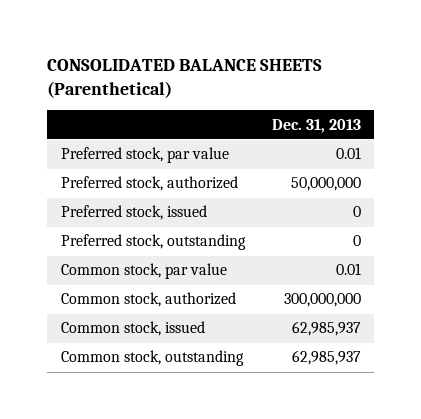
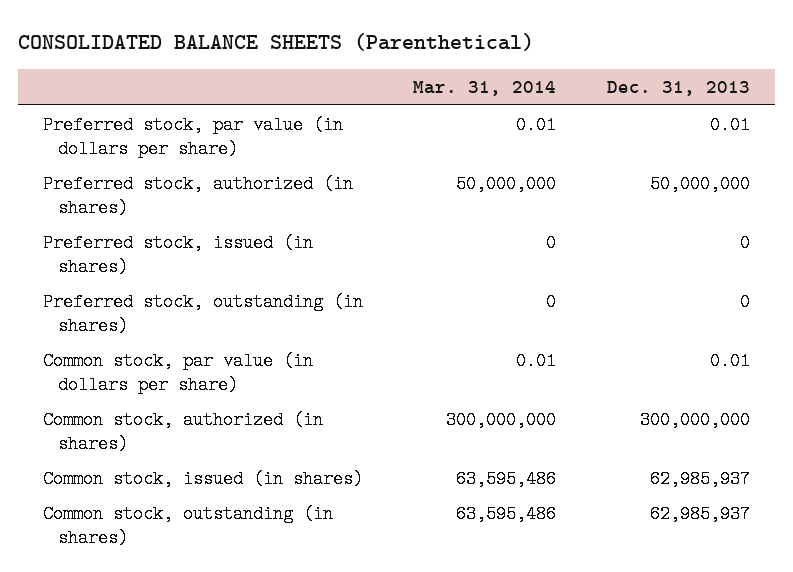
none -> [413,81,557,97] Mar. 31, 2014
[60,147,229,164] Preferred stock, par value -> [43,115,344,158] Preferred stock, par value (in dollars per share)
[60,176,238,192] Preferred stock, authorized -> [43,174,354,217] Preferred stock, authorized (in shares)
[60,205,207,221] Preferred stock, issued -> [43,233,314,276] Preferred stock, issued (in shares)
[60,234,246,251] Preferred stock, outstanding -> [43,292,364,335] Preferred stock, outstanding (in shares)
[60,263,227,280] Common stock, par value -> [43,351,314,394] Common stock, par value (in dollars per share)
[60,292,236,308] Common stock, authorized -> [43,410,324,453] Common stock, authorized (in shares)
[60,321,205,337] Common stock, issued -> [43,469,364,488] Common stock, issued (in shares)
[60,350,244,367] Common stock, outstanding -> [43,504,334,547] Common stock, outstanding (in shares)

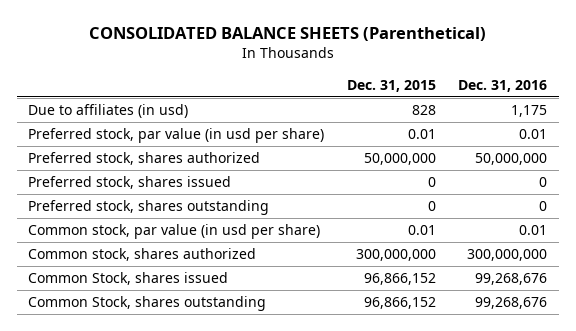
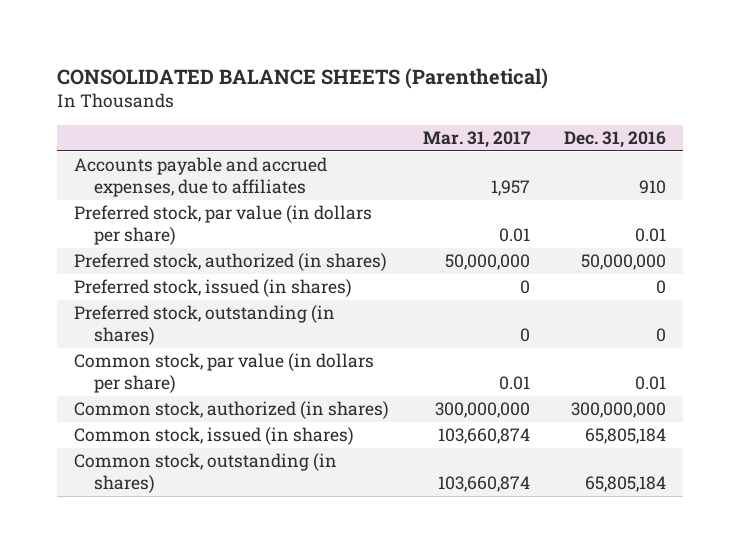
[346,79,436,92] Dec. 31, 2015 -> none
none -> [422,131,531,149] Mar. 31, 2017
[28,104,189,119] Due to affiliates (in usd) -> none
none -> [73,157,327,197] Accounts payable and accrued expenses, due to affiliates
[28,128,325,144] Preferred stock, par value (in usd per share) -> [73,205,372,245] Preferred stock, par value (in dollars per share)
[28,152,261,166] Preferred stock, shares authorized -> [73,253,387,272] Preferred stock, authorized (in shares)
[28,176,232,190] Preferred stock, shares issued -> [73,279,352,298] Preferred stock, issued (in shares)
[28,200,270,216] Preferred stock, shares outstanding -> [73,305,335,345] Preferred stock, outstanding (in shares)
[28,224,321,240] Common stock, par value (in usd per share) -> [73,353,374,393] Common stock, par value (in dollars per share)
[28,248,257,262] Common stock, shares authorized -> [73,401,389,420] Common stock, authorized (in shares)
[28,272,229,286] Common Stock, shares issued -> [73,427,354,446] Common stock, issued (in shares)
[475,273,548,286] 99,268,676 -> [584,428,666,445] 65,805,184
[28,296,267,312] Common Stock, shares outstanding -> [73,453,337,493] Common stock, outstanding (in shares)
[475,297,548,310] 99,268,676 -> [584,475,666,492] 65,805,184

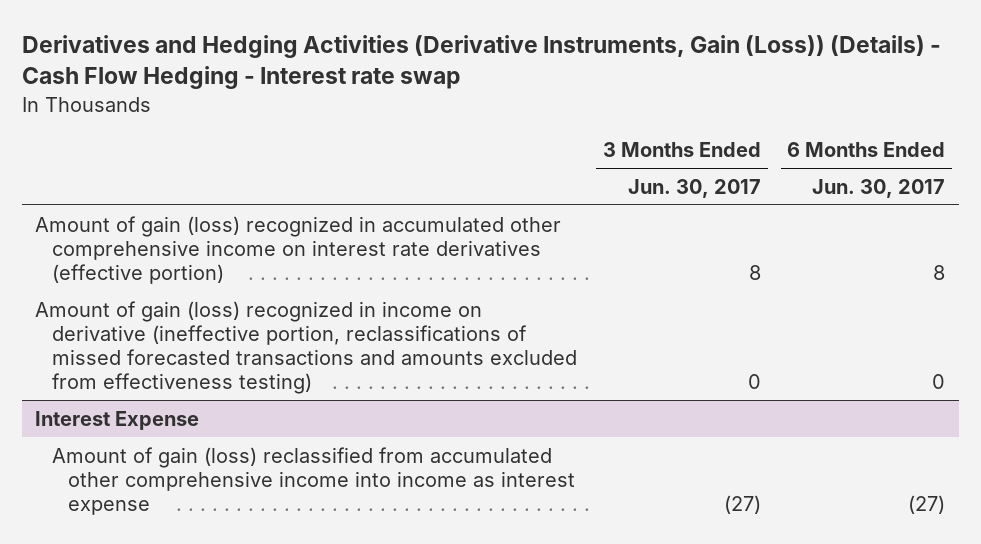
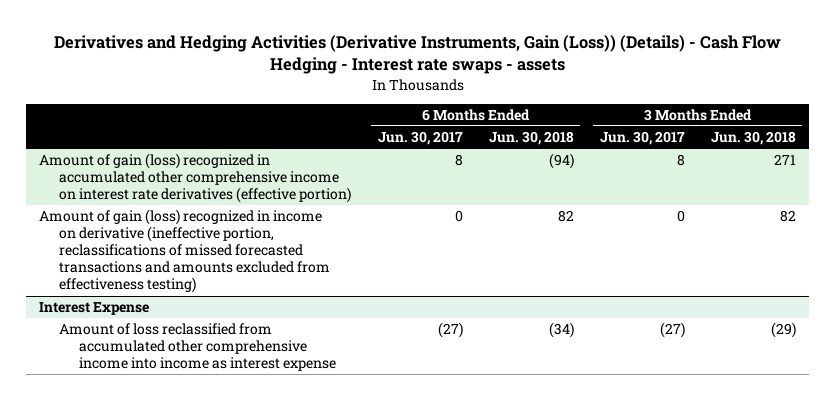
[22,35,942,90] Derivatives and Hedging Activities (Derivative Instruments, Gain (Loss)) (Details) - Cash Flow Hedging - Interest rate swap -> [53,35,781,75] Derivatives and Hedging Activities (Derivative Instruments, Gain (Loss)) (Details) - Cash Flow Hedging - Interest rate swaps - assets
none -> [488,131,574,146] Jun. 30, 2018
none -> [710,131,796,146] Jun. 30, 2018
[51,446,575,515] Amount of gain (loss) reclassified from accumulated other comprehensive income into income as interest expense -> [59,323,337,372] Amount of loss reclassified from accumulated other comprehensive income into income as interest expense

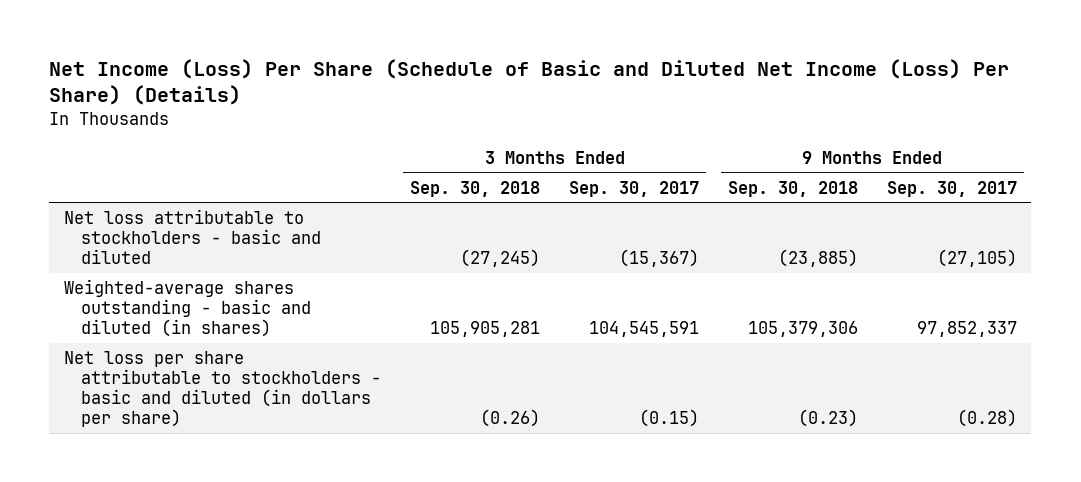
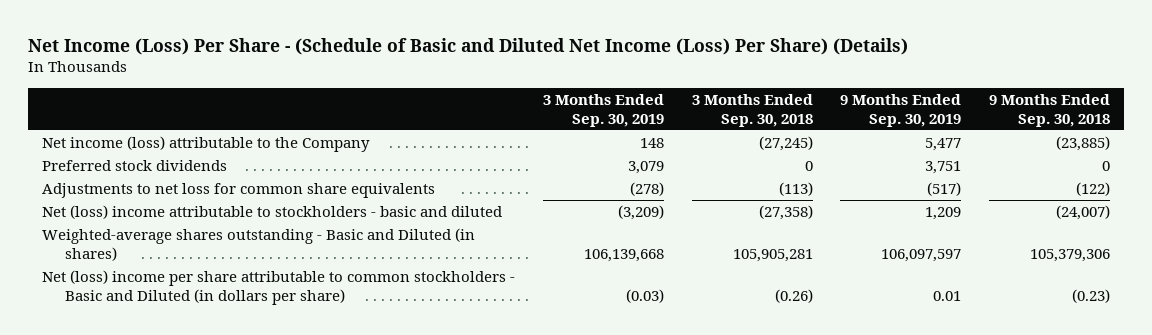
[49,58,1010,106] Net Income (Loss) Per Share (Schedule of Basic and Diluted Net Income (Loss) Per Share) (Details) -> [28,37,909,55] Net Income (Loss) Per Share - (Schedule of Basic and Diluted Net Income (Loss) Per Share) (Details)
[569,180,700,197] Sep. 30, 2017 -> none
[886,180,1017,197] Sep. 30, 2017 -> none
none -> [542,93,664,127] 3 Months Ended Sep. 30, 2019
none -> [840,93,962,127] 9 Months Ended Sep. 30, 2019
[63,209,322,264] Net loss attributable to stockholders - basic and diluted -> [42,136,371,153] Net income (loss) attributable to the Company
none -> [42,160,228,172] Preferred stock dividends
none -> [42,183,436,199] Adjustments to net loss for common share equivalents
none -> [42,205,503,220] Net (loss) income attributable to stockholders - basic and diluted
[63,279,312,337] Weighted-average shares outstanding - basic and diluted (in shares) -> [42,228,476,261] Weighted-average shares outstanding - Basic and Diluted (in shares)
[63,351,382,427] Net loss per share attributable to stockholders - basic and diluted (in dollars per share) -> [42,270,516,305] Net (loss) income per share attributable to common stockholders - Basic and Diluted (in dollars per share)

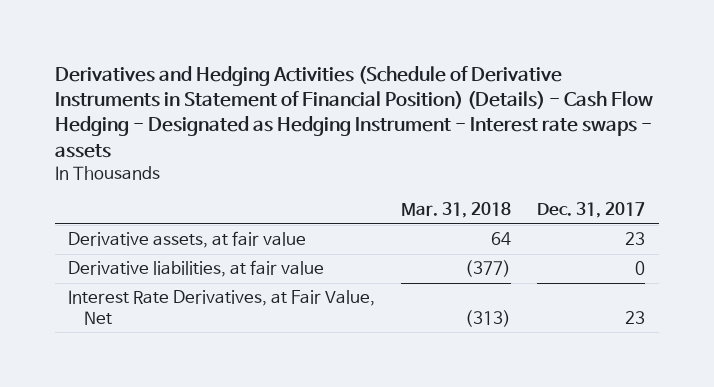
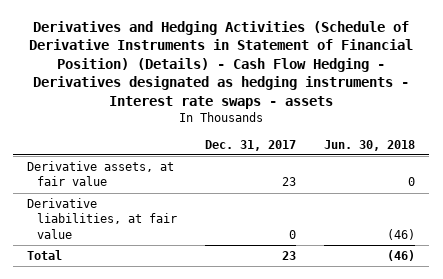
[55,65,654,158] Derivatives and Hedging Activities (Schedule of Derivative Instruments in Statement of Financial Position) (Details) - Cash Flow Hedging - Designated as Hedging Instrument - Interest rate swaps - assets -> [29,20,414,109] Derivatives and Hedging Activities (Schedule of Derivative Instruments in Statement of Financial Position) (Details) - Cash Flow Hedging - Derivatives designated as hedging instruments - Interest rate swaps - assets
[401,202,512,219] Mar. 31, 2018 -> none
none -> [324,139,416,151] Jun. 30, 2018
[68,290,376,325] Interest Rate Derivatives, at Fair Value, Net -> [27,249,63,260] Total

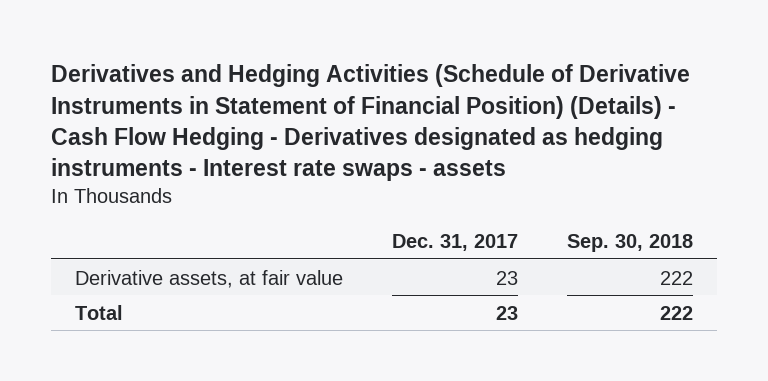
[324,139,416,151] Jun. 30, 2018 -> none
none -> [566,233,693,252] Sep. 30, 2018
[27,197,177,239] Derivative liabilities, at fair value -> none

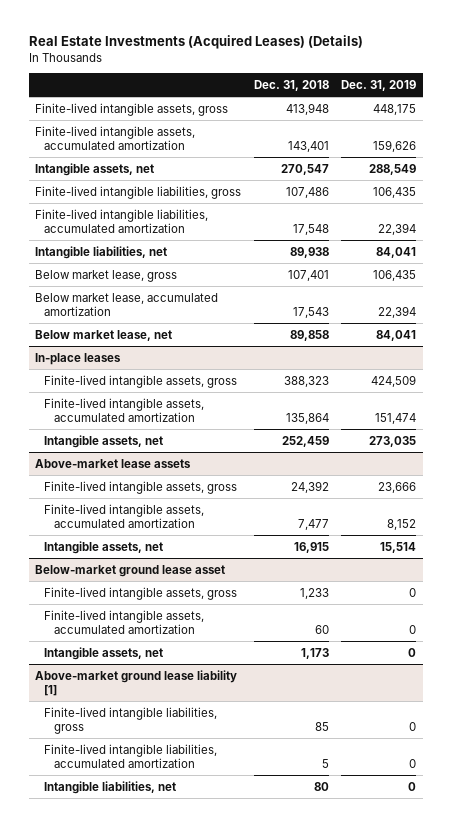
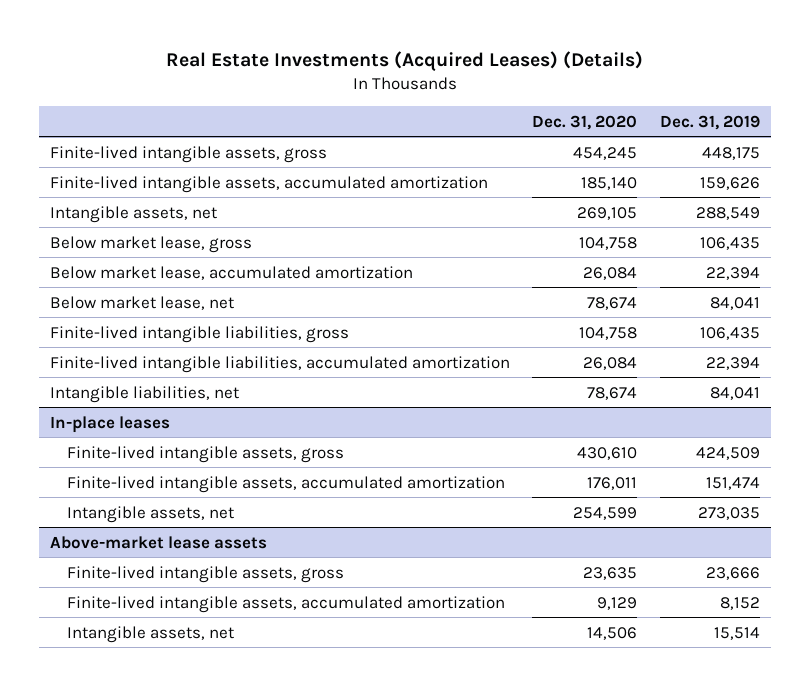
[253,79,329,91] Dec. 31, 2018 -> none
none -> [532,114,638,130] Dec. 31, 2020
[35,185,242,199] Finite-lived intangible liabilities, gross -> [50,325,350,343] Finite-lived intangible liabilities, gross
[35,208,209,233] Finite-lived intangible liabilities, accumulated amortization -> [50,355,511,373] Finite-lived intangible liabilities, accumulated amortization
[35,245,168,259] Intangible liabilities, net -> [50,385,240,403] Intangible liabilities, net
[35,564,226,577] Below-market ground lease asset -> none
[44,586,238,600] Finite-lived intangible assets, gross -> none
[44,609,205,634] Finite-lived intangible assets, accumulated amortization -> none
[44,646,164,660] Intangible assets, net -> none
[35,669,238,696] Above-market ground lease liability [1] -> none
[44,706,218,734] Finite-lived intangible liabilities, gross -> none
[44,743,218,768] Finite-lived intangible liabilities, accumulated amortization -> none
[44,780,177,794] Intangible liabilities, net -> none

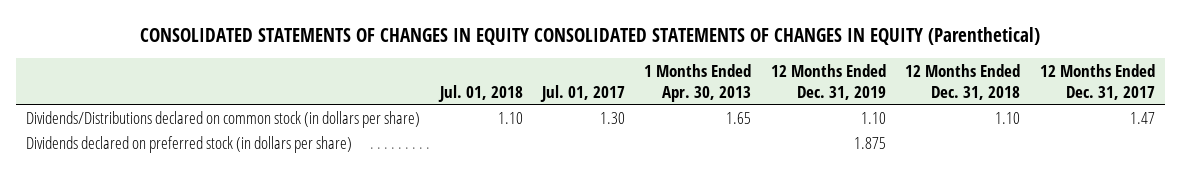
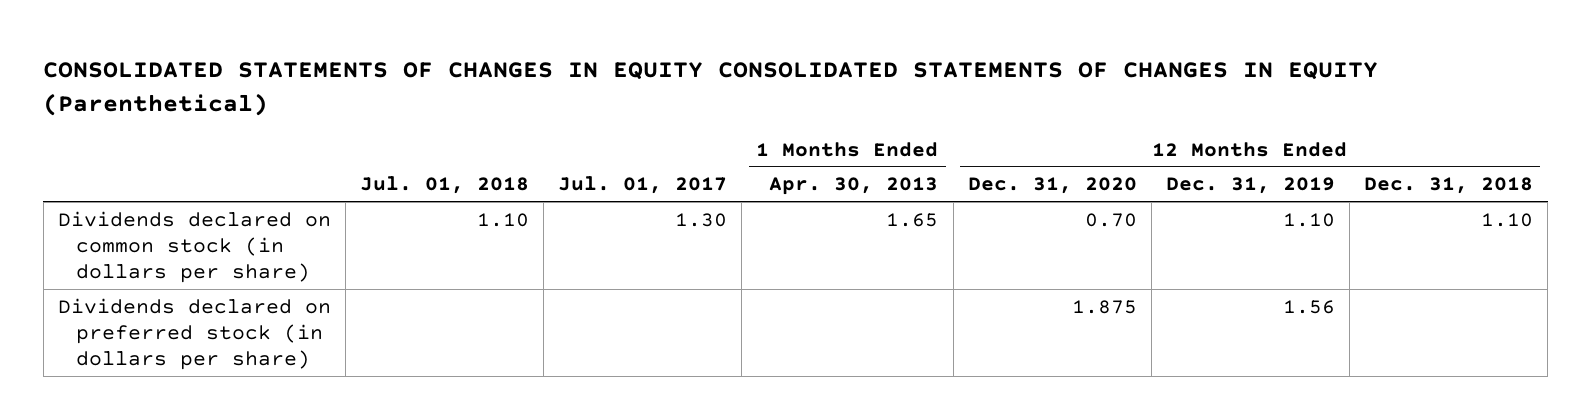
[1039,63,1155,100] 12 Months Ended Dec. 31, 2017 -> none
none -> [967,177,1137,195] Dec. 31, 2020
[26,111,421,129] Dividends/Distributions declared on common stock (in dollars per share) -> [58,210,332,284] Dividends declared on common stock (in dollars per share)
[853,137,886,150] 1.875 -> [1282,299,1335,314] 1.56

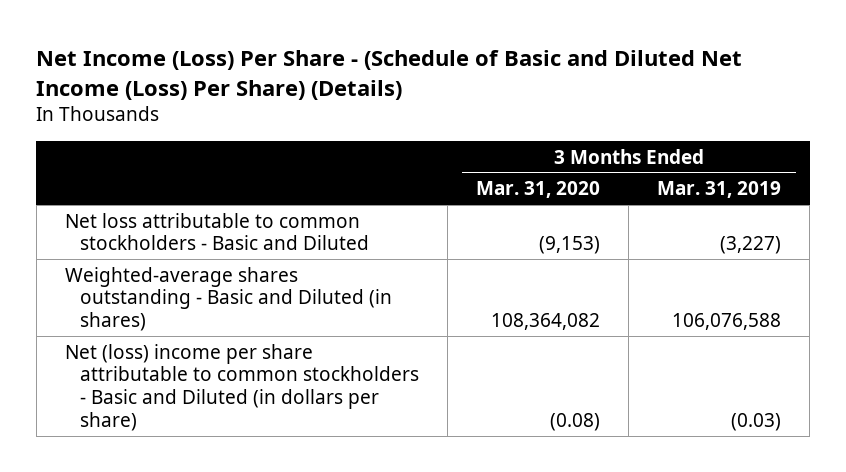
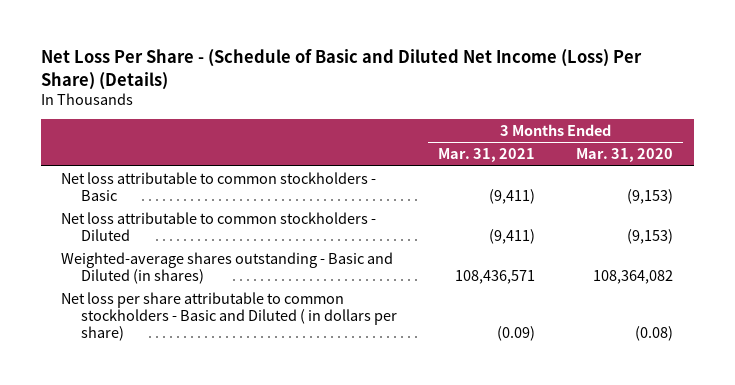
[36,49,743,100] Net Income (Loss) Per Share - (Schedule of Basic and Diluted Net Income (Loss) Per Share) (Details) -> [40,49,642,90] Net Loss Per Share - (Schedule of Basic and Diluted Net Income (Loss) Per Share) (Details)
[657,181,782,199] Mar. 31, 2019 -> none
none -> [438,148,536,163] Mar. 31, 2021
none -> [61,171,377,201] Net loss attributable to common stockholders - Basic
[64,212,370,251] Net loss attributable to common stockholders - Basic and Diluted -> [61,211,377,241] Net loss attributable to common stockholders - Diluted
[64,343,420,431] Net (loss) income per share attributable to common stockholders - Basic and Diluted (in dollars per share) -> [61,291,398,341] Net loss per share attributable to common stockholders - Basic and Diluted ( in dollars per share)

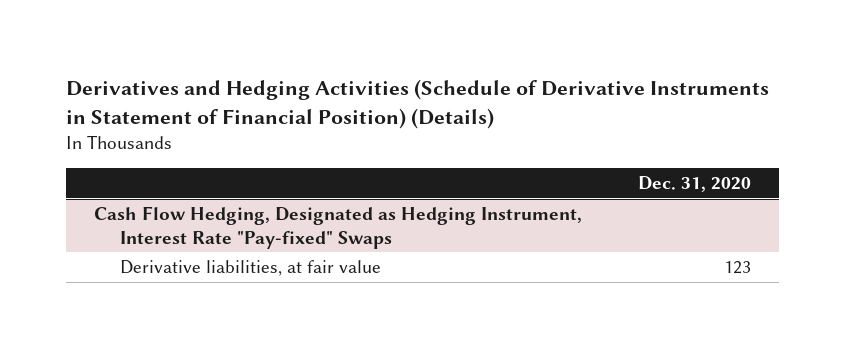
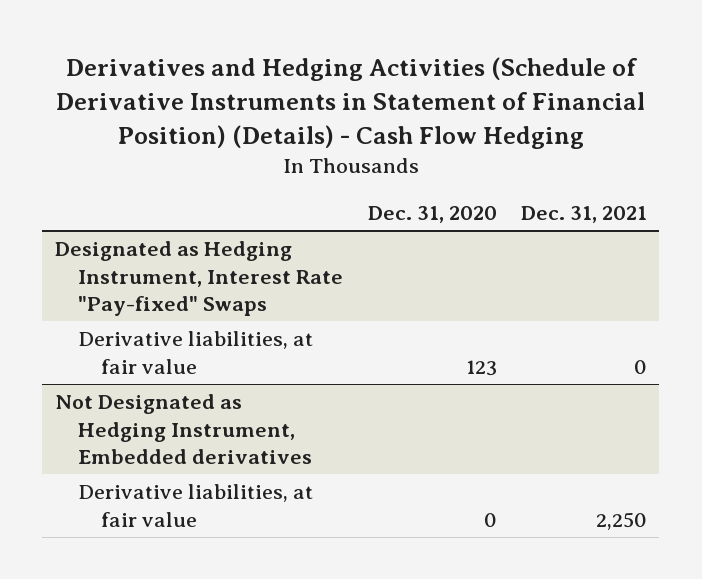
[65,78,769,130] Derivatives and Hedging Activities (Schedule of Derivative Instruments in Statement of Financial Position) (Details) -> [55,57,645,149] Derivatives and Hedging Activities (Schedule of Derivative Instruments in Statement of Financial Position) (Details) - Cash Flow Hedging
none -> [521,205,648,223] Dec. 31, 2021
[93,205,582,249] Cash Flow Hedging, Designated as Hedging Instrument, Interest Rate "Pay-fixed" Swaps -> [54,241,343,316] Designated as Hedging Instrument, Interest Rate "Pay-fixed" Swaps
none -> [54,394,312,464] Not Designated as Hedging Instrument, Embedded derivatives
none -> [77,484,313,527] Derivative liabilities, at fair value

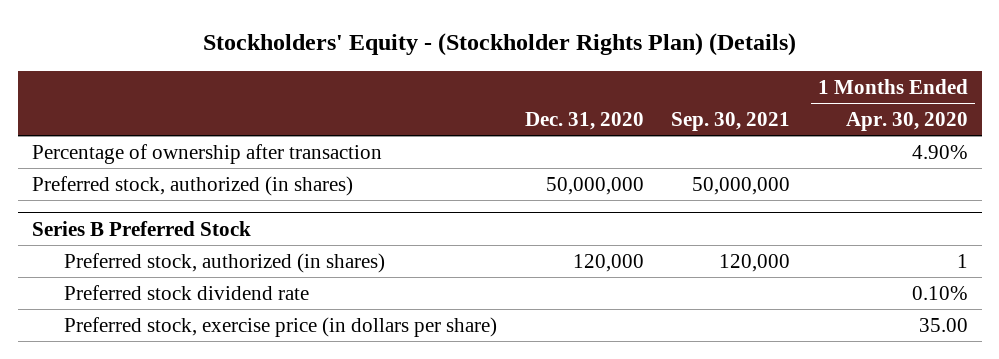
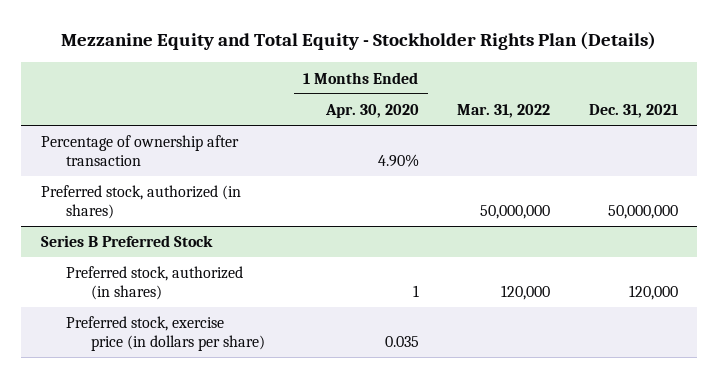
[202,33,796,57] Stockholders' Equity - (Stockholder Rights Plan) (Details) -> [61,32,657,51] Mezzanine Equity and Total Equity - Stockholder Rights Plan (Details)
[524,112,644,131] Dec. 31, 2020 -> none
[671,112,791,132] Sep. 30, 2021 -> none
none -> [457,104,551,119] Mar. 31, 2022
none -> [589,104,679,119] Dec. 31, 2021
[63,284,309,300] Preferred stock dividend rate -> none
[918,317,968,332] 35.00 -> [384,335,419,347] 0.035

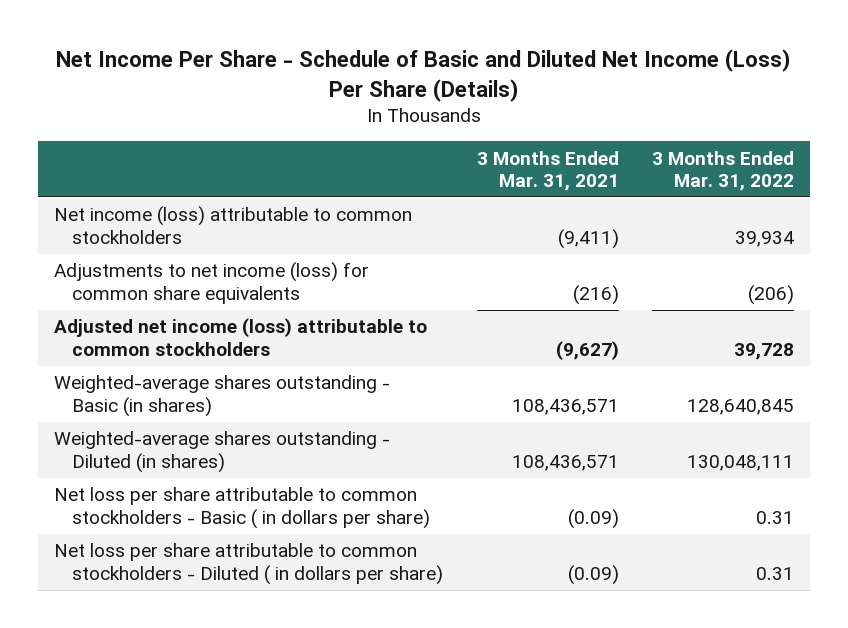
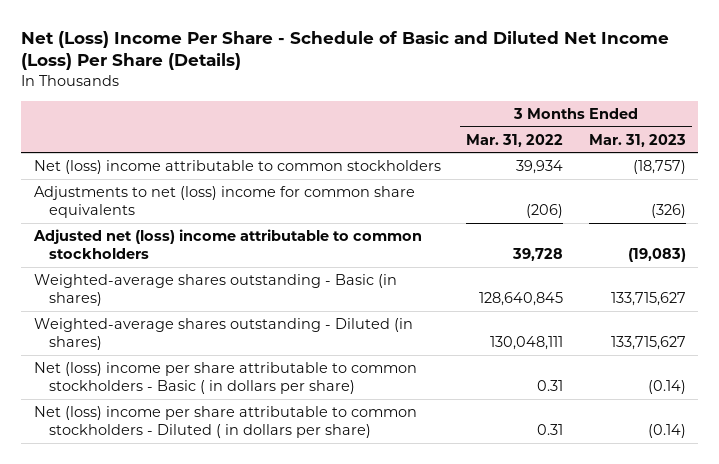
[55,49,791,102] Net Income Per Share - Schedule of Basic and Diluted Net Income (Loss) Per Share (Details) -> [21,30,670,71] Net (Loss) Income Per Share - Schedule of Basic and Diluted Net Income (Loss) Per Share (Details)
[476,150,619,192] 3 Months Ended Mar. 31, 2021 -> none
none -> [588,133,686,147] Mar. 31, 2023
[54,206,413,244] Net income (loss) attributable to common stockholders -> [33,159,441,174] Net (loss) income attributable to common stockholders
[54,262,370,304] Adjustments to net income (loss) for common share equivalents -> [33,185,415,219] Adjustments to net (loss) income for common share equivalents
[54,318,428,356] Adjusted net income (loss) attributable to common stockholders -> [32,228,422,260] Adjusted net (loss) income attributable to common stockholders
[54,487,431,529] Net loss per share attributable to common stockholders - Basic ( in dollars per share) -> [33,361,417,395] Net (loss) income per share attributable to common stockholders - Basic ( in dollars per share)
[54,543,444,585] Net loss per share attributable to common stockholders - Diluted ( in dollars per share) -> [33,405,417,439] Net (loss) income per share attributable to common stockholders - Diluted ( in dollars per share)

